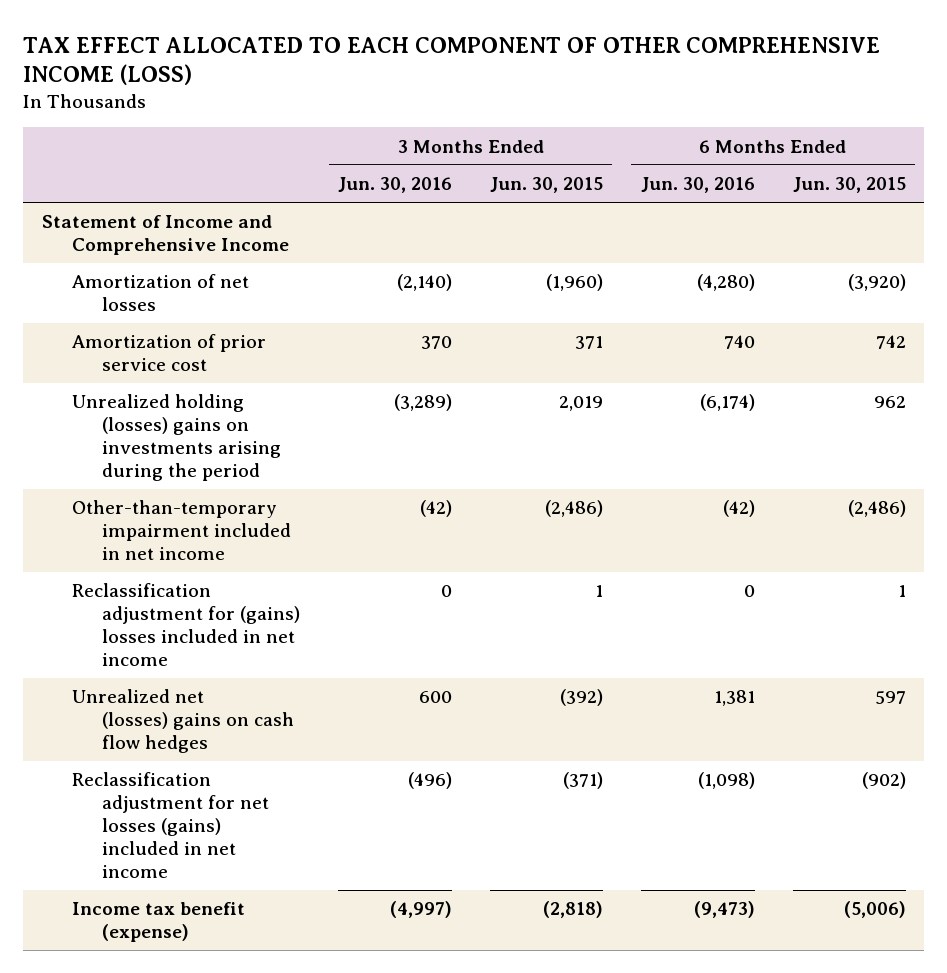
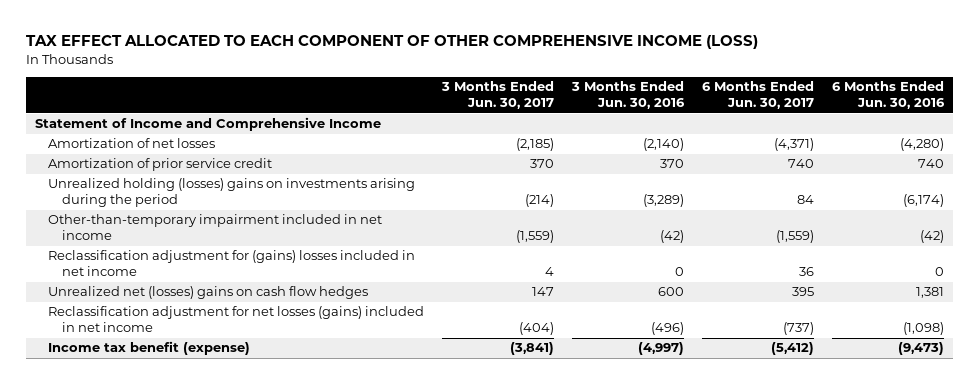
[489,177,603,194] Jun. 30, 2015 -> none
[792,177,906,194] Jun. 30, 2015 -> none
none -> [441,81,555,110] 3 Months Ended Jun. 30, 2017
none -> [701,81,814,110] 6 Months Ended Jun. 30, 2017
[71,334,266,372] Amortization of prior service cost -> [48,158,273,172] Amortization of prior service credit

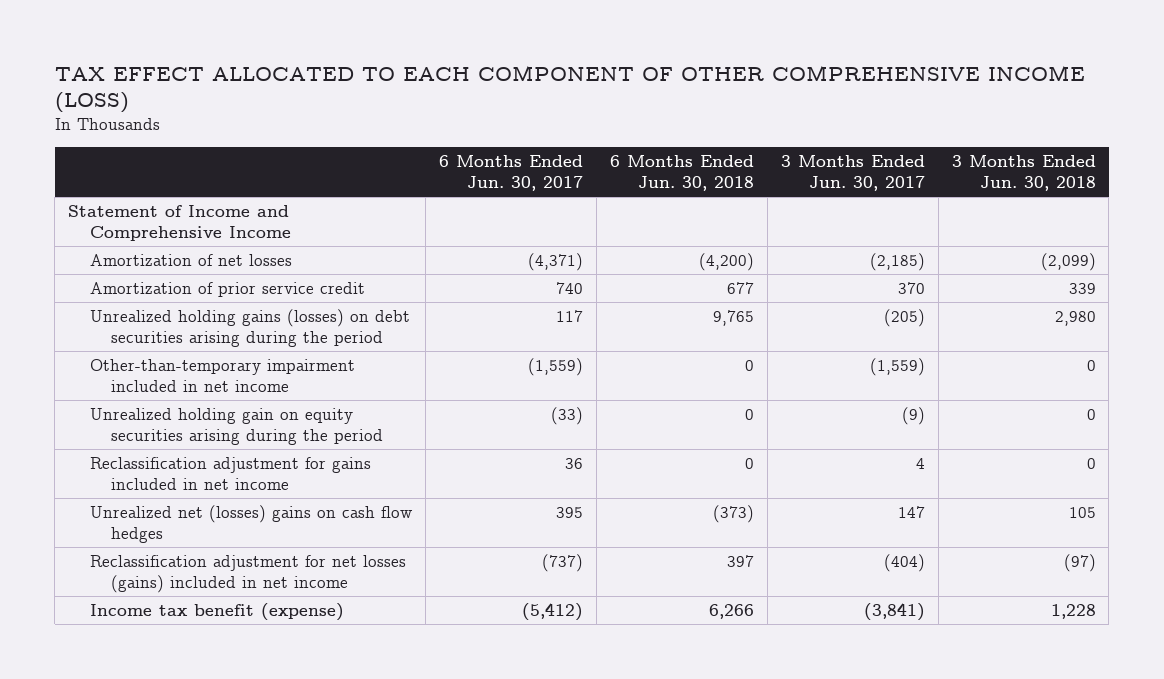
[571,81,686,110] 3 Months Ended Jun. 30, 2016 -> none
[831,81,945,110] 6 Months Ended Jun. 30, 2016 -> none
none -> [609,155,754,191] 6 Months Ended Jun. 30, 2018
none -> [951,155,1096,191] 3 Months Ended Jun. 30, 2018
[48,178,416,208] Unrealized holding (losses) gains on investments arising during the period -> [89,308,410,347] Unrealized holding gains (losses) on debt securities arising during the period
[525,194,555,208] (214) -> [883,308,925,327] (205)
[796,195,814,205] 84 -> [555,309,583,322] 117
none -> [89,407,383,445] Unrealized holding gain on equity securities arising during the period
[48,250,416,277] Reclassification adjustment for (gains) losses included in net income -> [89,456,371,490] Reclassification adjustment for gains included in net income

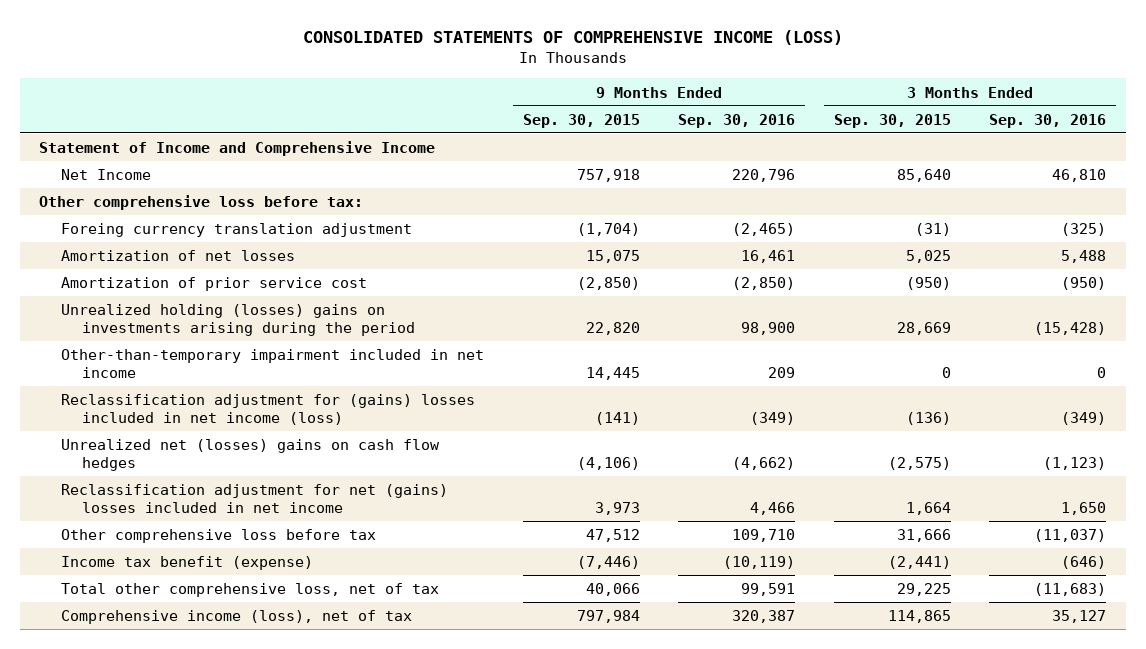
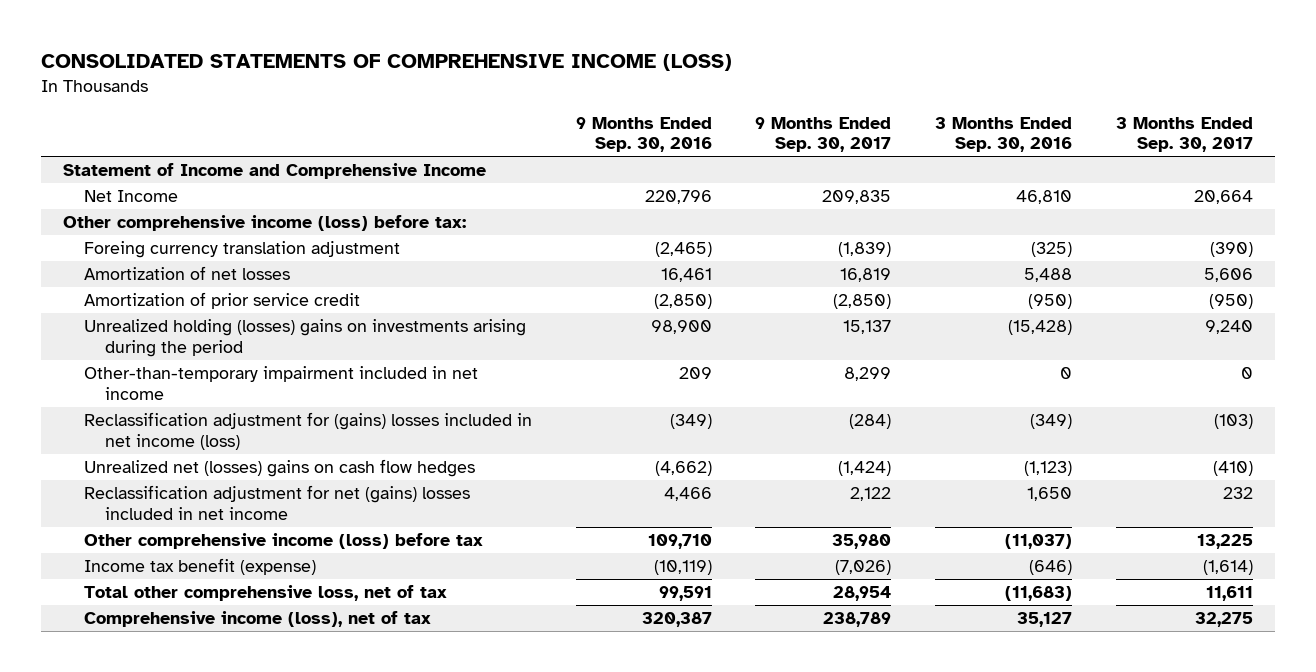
[522,113,640,128] Sep. 30, 2015 -> none
[833,113,951,128] Sep. 30, 2015 -> none
none -> [755,116,892,153] 9 Months Ended Sep. 30, 2017
none -> [1116,116,1254,153] 3 Months Ended Sep. 30, 2017
[39,195,364,211] Other comprehensive loss before tax: -> [62,215,466,232] Other comprehensive income (loss) before tax:
[60,277,367,292] Amortization of prior service cost -> [83,292,360,310] Amortization of prior service credit
[60,529,376,544] Other comprehensive loss before tax -> [83,533,483,550] Other comprehensive income (loss) before tax

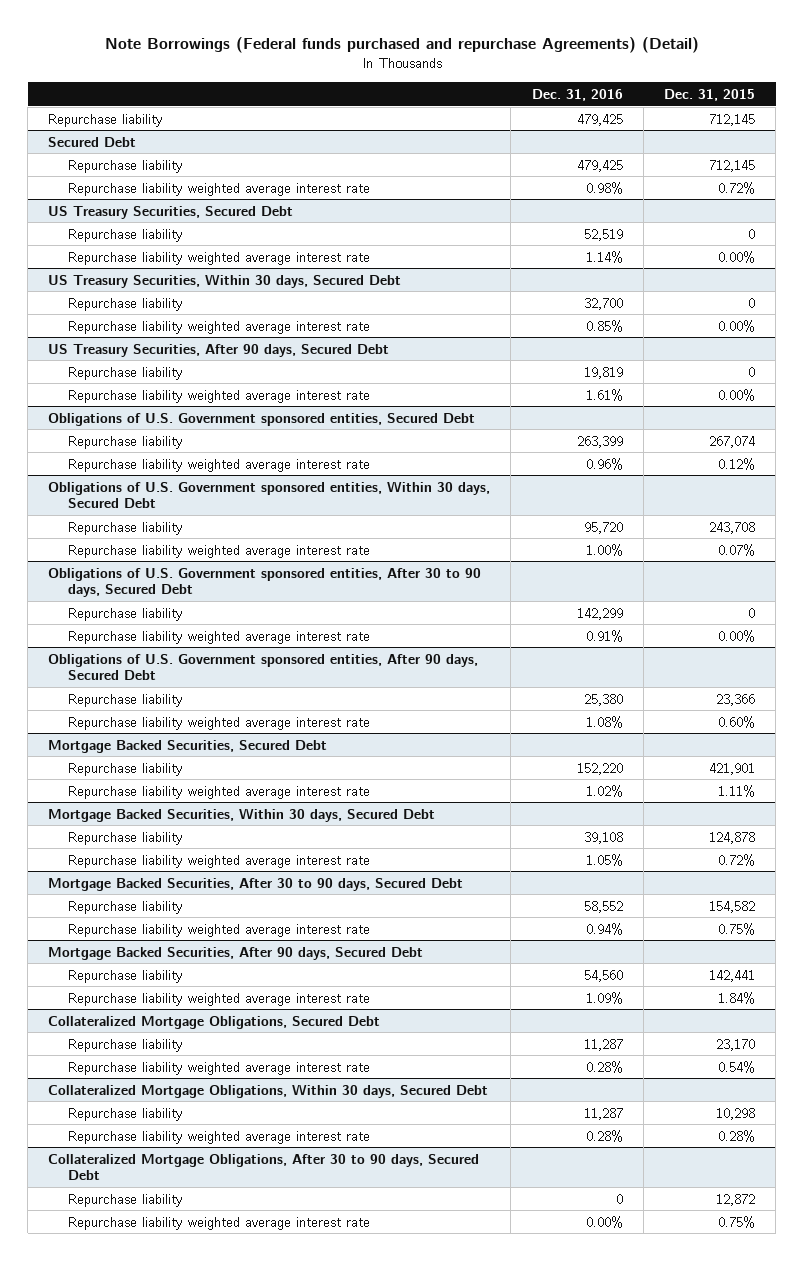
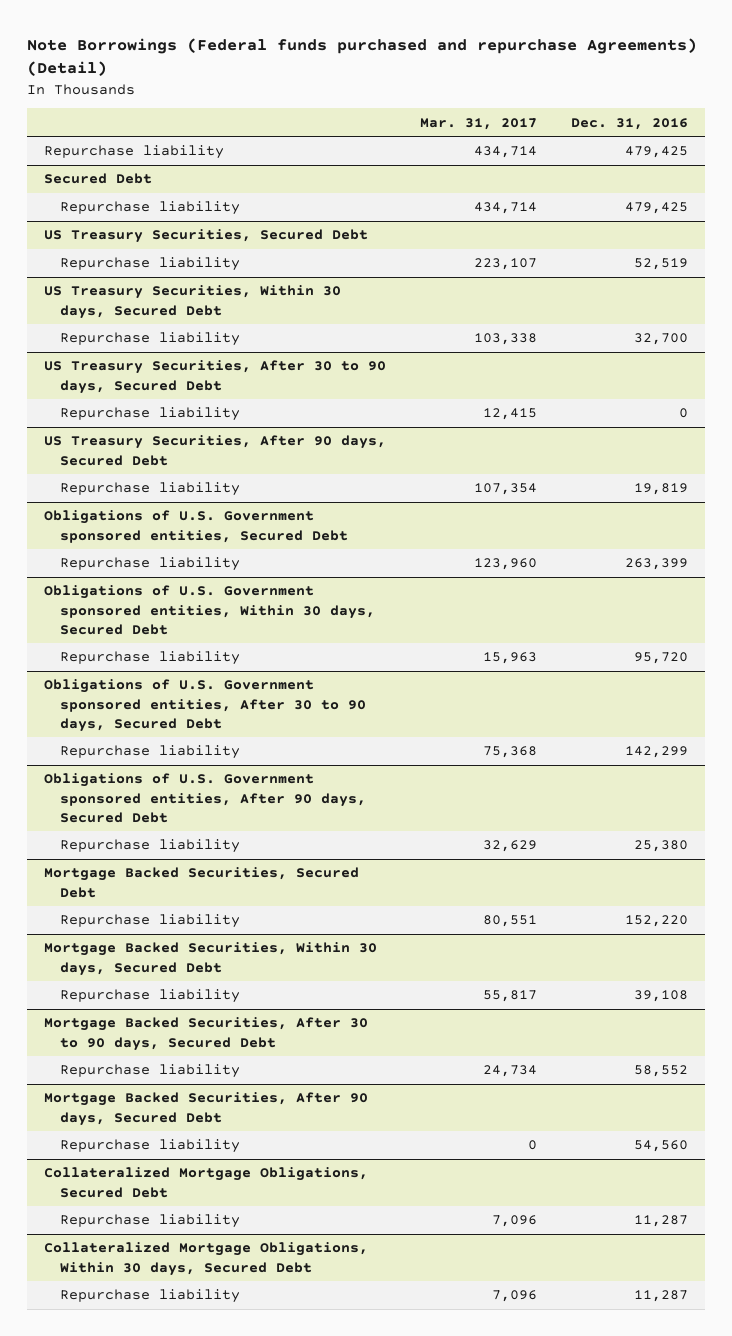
[664,88,756,101] Dec. 31, 2015 -> none
none -> [419,117,537,130] Mar. 31, 2017
[68,182,371,196] Repurchase liability weighted average interest rate -> none
[68,251,371,265] Repurchase liability weighted average interest rate -> none
[68,320,371,334] Repurchase liability weighted average interest rate -> none
none -> [44,360,387,394] US Treasury Securities, After 30 to 90 days, Secured Debt
none -> [60,407,241,422] Repurchase liability
[68,389,371,403] Repurchase liability weighted average interest rate -> none
[68,458,371,472] Repurchase liability weighted average interest rate -> none
[68,544,371,558] Repurchase liability weighted average interest rate -> none
[68,630,371,644] Repurchase liability weighted average interest rate -> none
[68,716,371,730] Repurchase liability weighted average interest rate -> none
[68,785,371,799] Repurchase liability weighted average interest rate -> none
[68,854,371,868] Repurchase liability weighted average interest rate -> none
[68,923,371,937] Repurchase liability weighted average interest rate -> none
[68,992,371,1006] Repurchase liability weighted average interest rate -> none
[68,1061,371,1075] Repurchase liability weighted average interest rate -> none
[68,1130,371,1144] Repurchase liability weighted average interest rate -> none
[48,1153,480,1180] Collateralized Mortgage Obligations, After 30 to 90 days, Secured Debt -> none
[68,1193,183,1207] Repurchase liability -> none
[68,1216,371,1230] Repurchase liability weighted average interest rate -> none

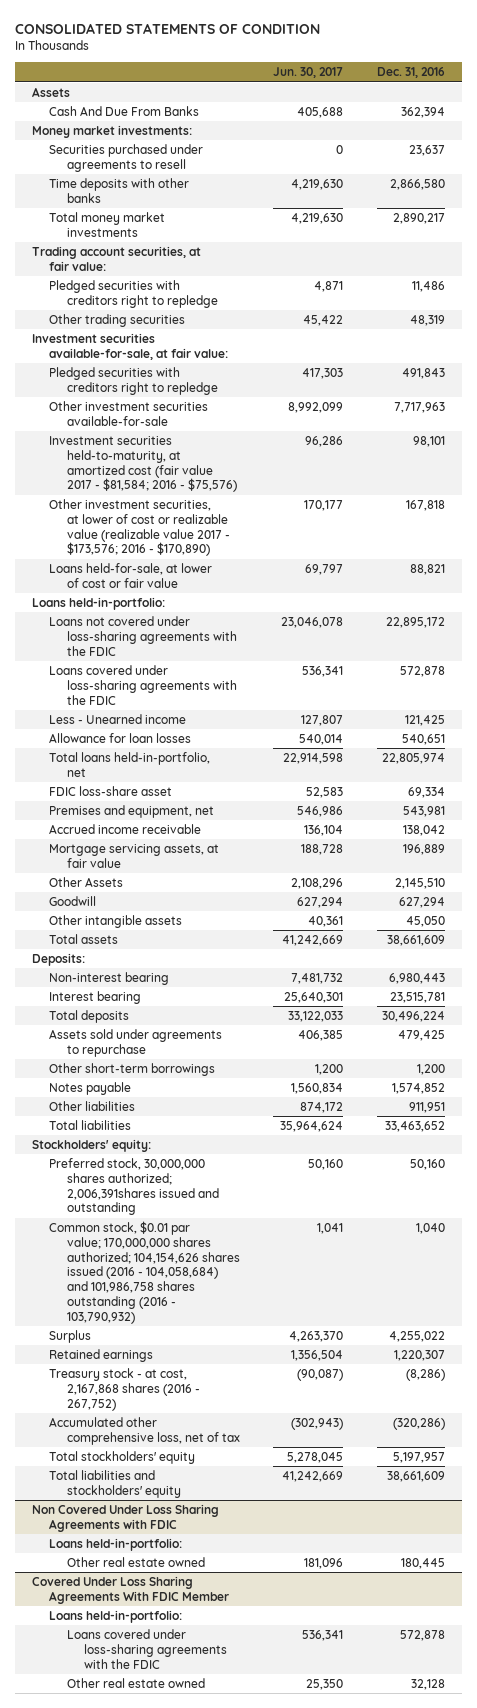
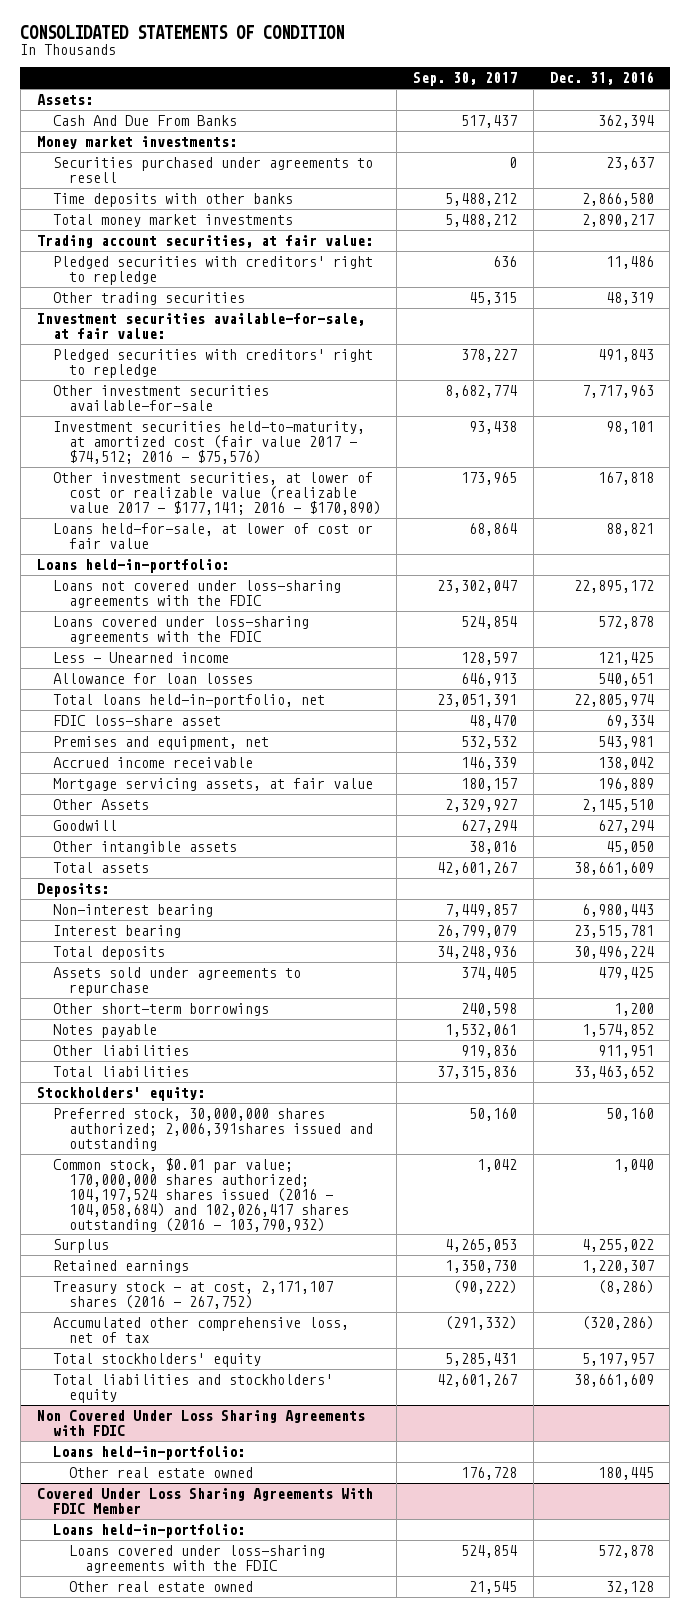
[273,67,344,79] Jun. 30, 2017 -> none
none -> [413,72,518,87] Sep. 30, 2017
[31,86,70,97] Assets -> [36,93,93,105] Assets:
[49,279,218,308] Pledged securities with creditors right to repledge -> [52,255,373,285] Pledged securities with creditors' right to repledge
[49,366,218,395] Pledged securities with creditors right to repledge -> [52,348,373,378] Pledged securities with creditors' right to repledge
[49,435,237,493] Investment securities held-to-maturity, at amortized cost (fair value 2017 - $81,584; 2016 - $75,576) -> [52,420,365,464] Investment securities held-to-maturity, at amortized cost (fair value 2017 - $74,512; 2016 - $75,576)
[49,498,230,557] Other investment securities, at lower of cost or realizable value (realizable value 2017 - $173,576; 2016 - $170,890) -> [52,471,381,515] Other investment securities, at lower of cost or realizable value (realizable value 2017 - $177,141; 2016 - $170,890)
[49,1220,240,1324] Common stock, $0.01 par value; 170,000,000 shares authorized; 104,154,626 shares issued (2016 - 104,058,684) and 101,986,758 shares outstanding (2016 - 103,790,932) -> [52,1157,349,1232] Common stock, $0.01 par value; 170,000,000 shares authorized; 104,197,524 shares issued (2016 - 104,058,684) and 102,026,417 shares outstanding (2016 - 103,790,932)
[49,1367,200,1411] Treasury stock - at cost, 2,167,868 shares (2016 - 267,752) -> [52,1280,333,1309] Treasury stock - at cost, 2,171,107 shares (2016 - 267,752)

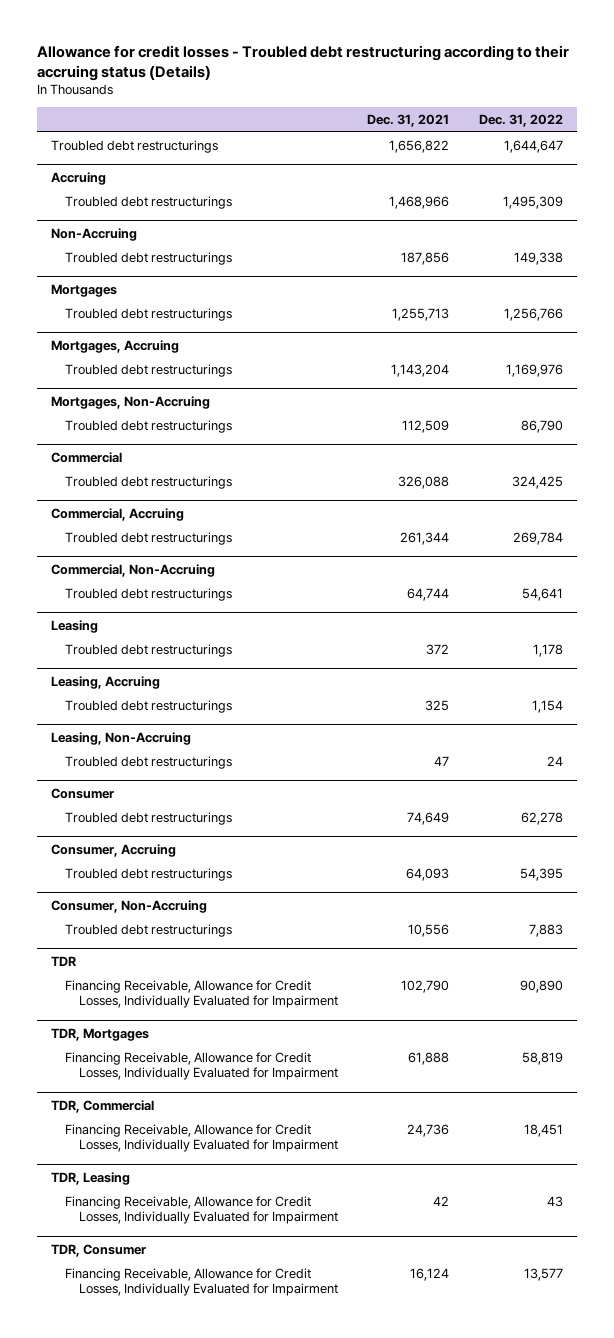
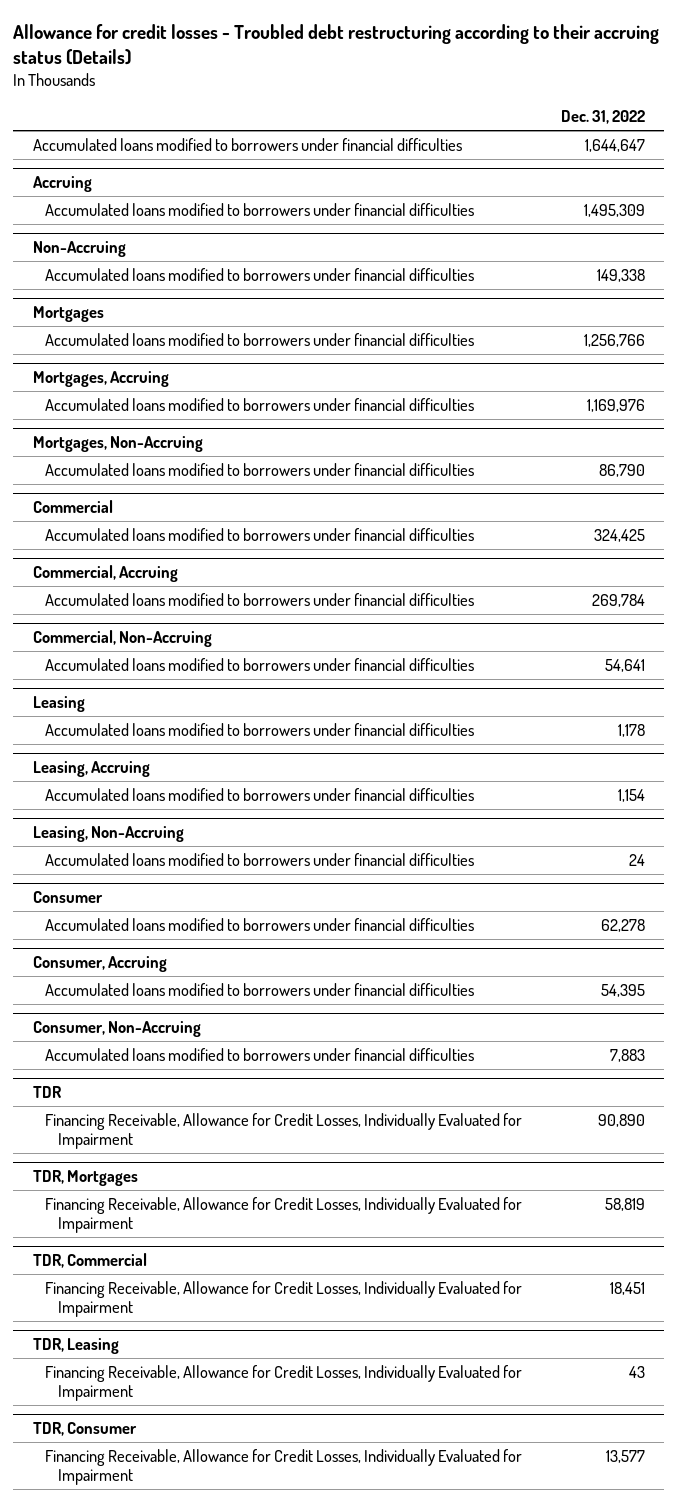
[367,114,450,128] Dec. 31, 2021 -> none
[51,139,219,153] Troubled debt restructurings -> [32,137,462,151] Accumulated loans modified to borrowers under financial difficulties
[65,195,233,209] Troubled debt restructurings -> [45,202,475,216] Accumulated loans modified to borrowers under financial difficulties
[65,251,233,265] Troubled debt restructurings -> [45,267,475,281] Accumulated loans modified to borrowers under financial difficulties
[65,307,233,321] Troubled debt restructurings -> [45,332,475,346] Accumulated loans modified to borrowers under financial difficulties
[65,363,233,377] Troubled debt restructurings -> [45,397,475,411] Accumulated loans modified to borrowers under financial difficulties
[65,419,233,433] Troubled debt restructurings -> [45,462,475,476] Accumulated loans modified to borrowers under financial difficulties
[65,475,233,489] Troubled debt restructurings -> [45,527,475,541] Accumulated loans modified to borrowers under financial difficulties
[65,531,233,545] Troubled debt restructurings -> [45,592,475,606] Accumulated loans modified to borrowers under financial difficulties
[65,587,233,601] Troubled debt restructurings -> [45,657,475,671] Accumulated loans modified to borrowers under financial difficulties
[65,643,233,657] Troubled debt restructurings -> [45,722,475,736] Accumulated loans modified to borrowers under financial difficulties
[65,699,233,713] Troubled debt restructurings -> [45,787,475,801] Accumulated loans modified to borrowers under financial difficulties
[65,755,233,769] Troubled debt restructurings -> [45,852,475,866] Accumulated loans modified to borrowers under financial difficulties
[65,811,233,825] Troubled debt restructurings -> [45,917,475,931] Accumulated loans modified to borrowers under financial difficulties
[65,867,233,881] Troubled debt restructurings -> [45,982,475,996] Accumulated loans modified to borrowers under financial difficulties
[65,923,233,937] Troubled debt restructurings -> [45,1047,475,1061] Accumulated loans modified to borrowers under financial difficulties

